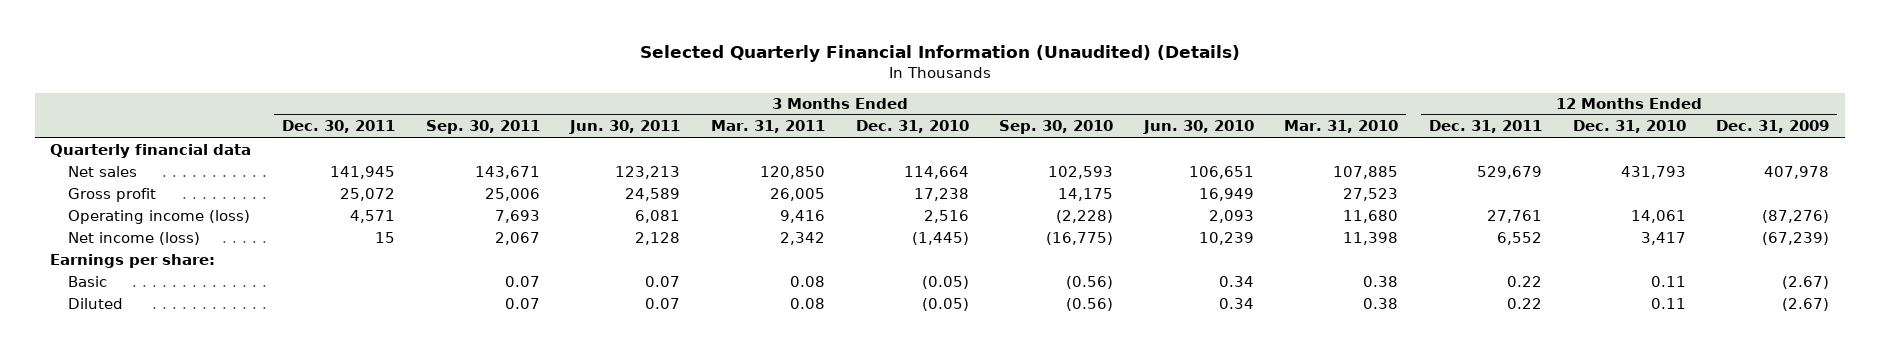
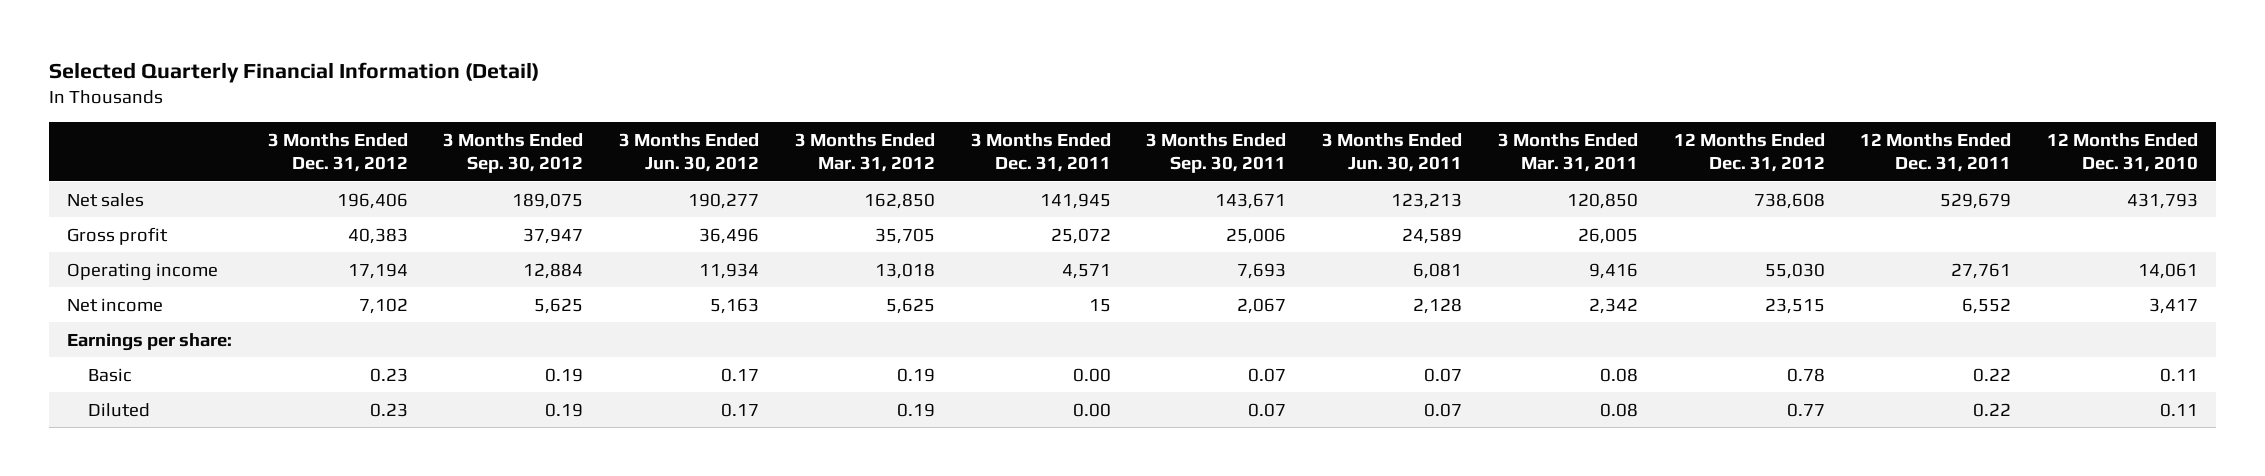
[639,44,1240,62] Selected Quarterly Financial Information (Unaudited) (Details) -> [49,62,540,84] Selected Quarterly Financial Information (Detail)
[281,120,395,134] Dec. 30, 2011 -> none
[855,120,969,134] Dec. 31, 2010 -> none
[999,120,1114,135] Sep. 30, 2010 -> none
[1142,120,1254,135] Jun. 30, 2010 -> none
[1284,120,1399,134] Mar. 31, 2010 -> none
[1716,120,1830,134] Dec. 31, 2009 -> none
none -> [267,133,408,173] 3 Months Ended Dec. 31, 2012
none -> [443,133,584,174] 3 Months Ended Sep. 30, 2012
none -> [619,133,760,173] 3 Months Ended Jun. 30, 2012
none -> [794,133,935,173] 3 Months Ended Mar. 31, 2012
none -> [970,133,1111,173] 3 Months Ended Dec. 31, 2011
none -> [1673,133,1825,173] 12 Months Ended Dec. 31, 2012
[50,143,252,158] Quarterly financial data -> none
[68,209,251,224] Operating income (loss) -> [66,262,218,281] Operating income
[68,231,201,245] Net income (loss) -> [66,297,163,312] Net income

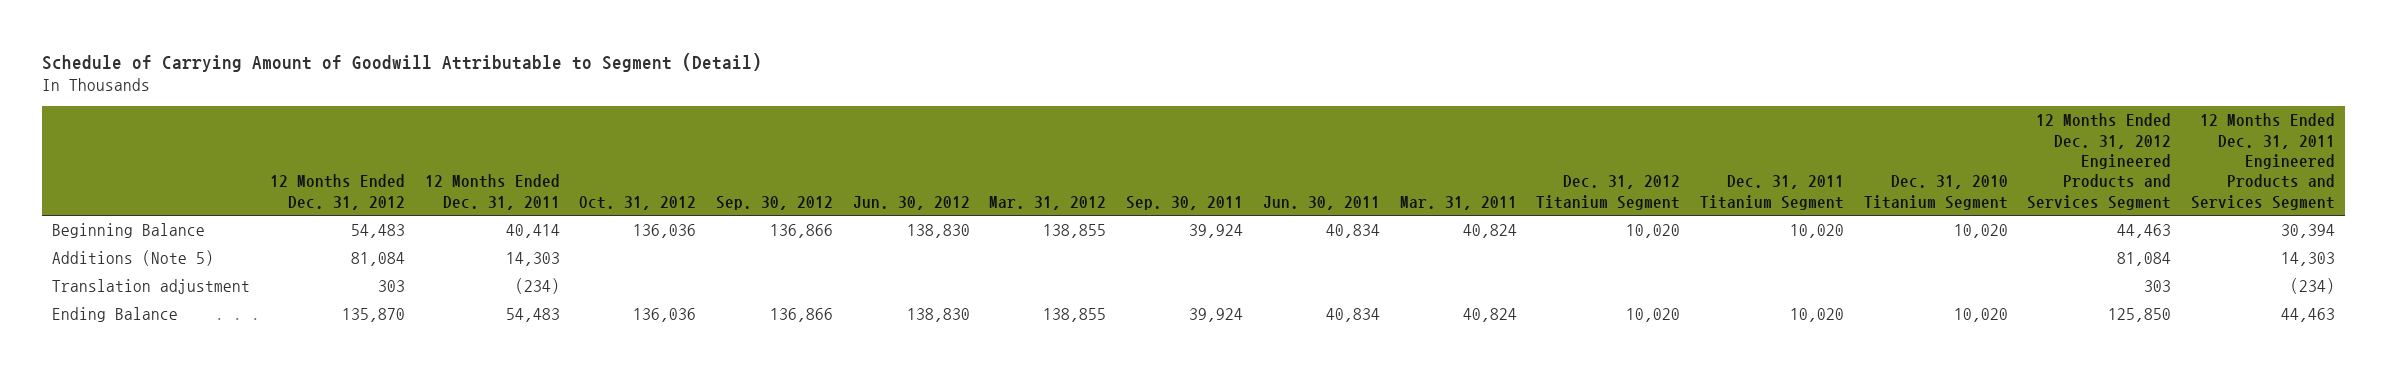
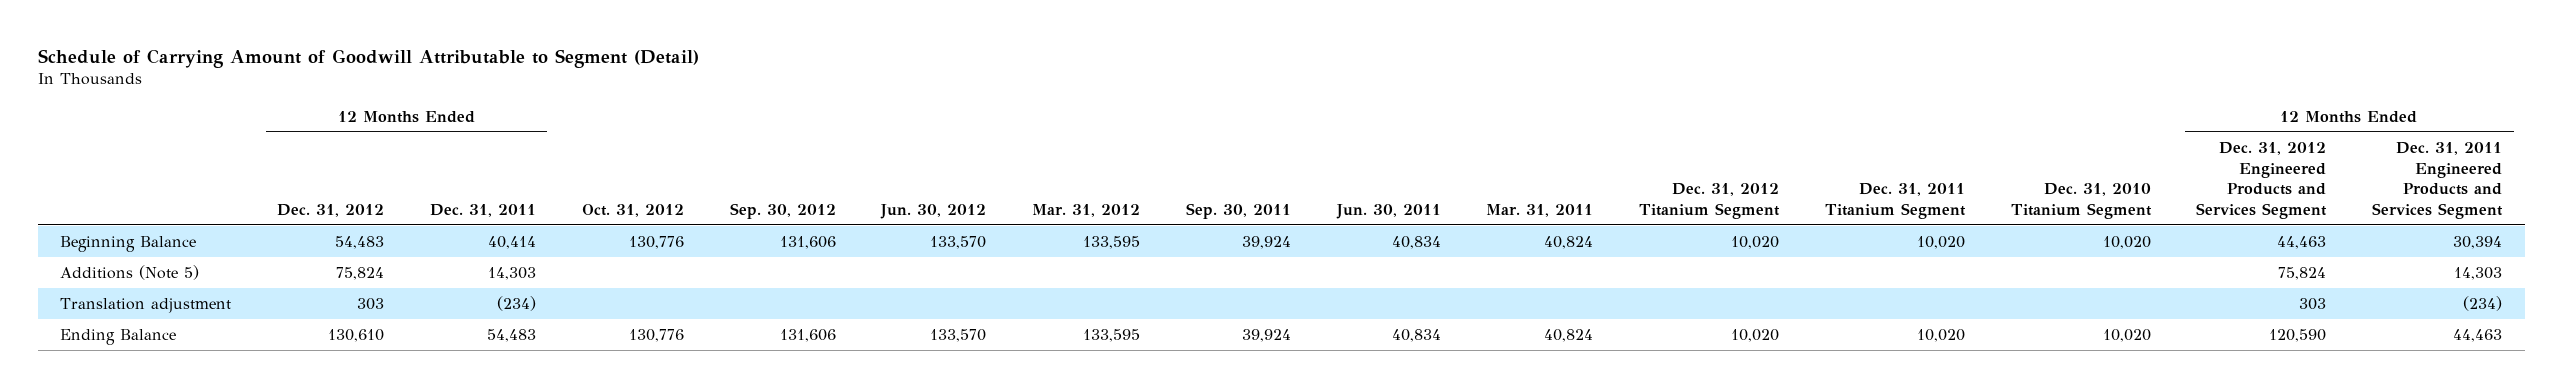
[633,224,697,239] 136,036 -> [628,236,684,250] 130,776
[770,224,834,239] 136,866 -> [779,236,836,250] 131,606
[906,224,970,239] 138,830 -> [930,236,987,250] 133,570
[1043,224,1107,239] 138,855 -> [1083,236,1141,250] 133,595
[350,252,405,267] 81,084 -> [336,267,385,281] 75,824
[2117,252,2172,267] 81,084 -> [2278,267,2327,281] 75,824
[341,308,405,323] 135,870 -> [328,329,385,343] 130,610
[633,308,697,323] 136,036 -> [628,329,684,343] 130,776
[770,308,834,323] 136,866 -> [779,329,836,343] 131,606
[906,308,970,323] 138,830 -> [930,329,987,343] 133,570
[1043,308,1107,323] 138,855 -> [1083,329,1141,343] 133,595
[2108,308,2172,323] 125,850 -> [2269,329,2327,343] 120,590

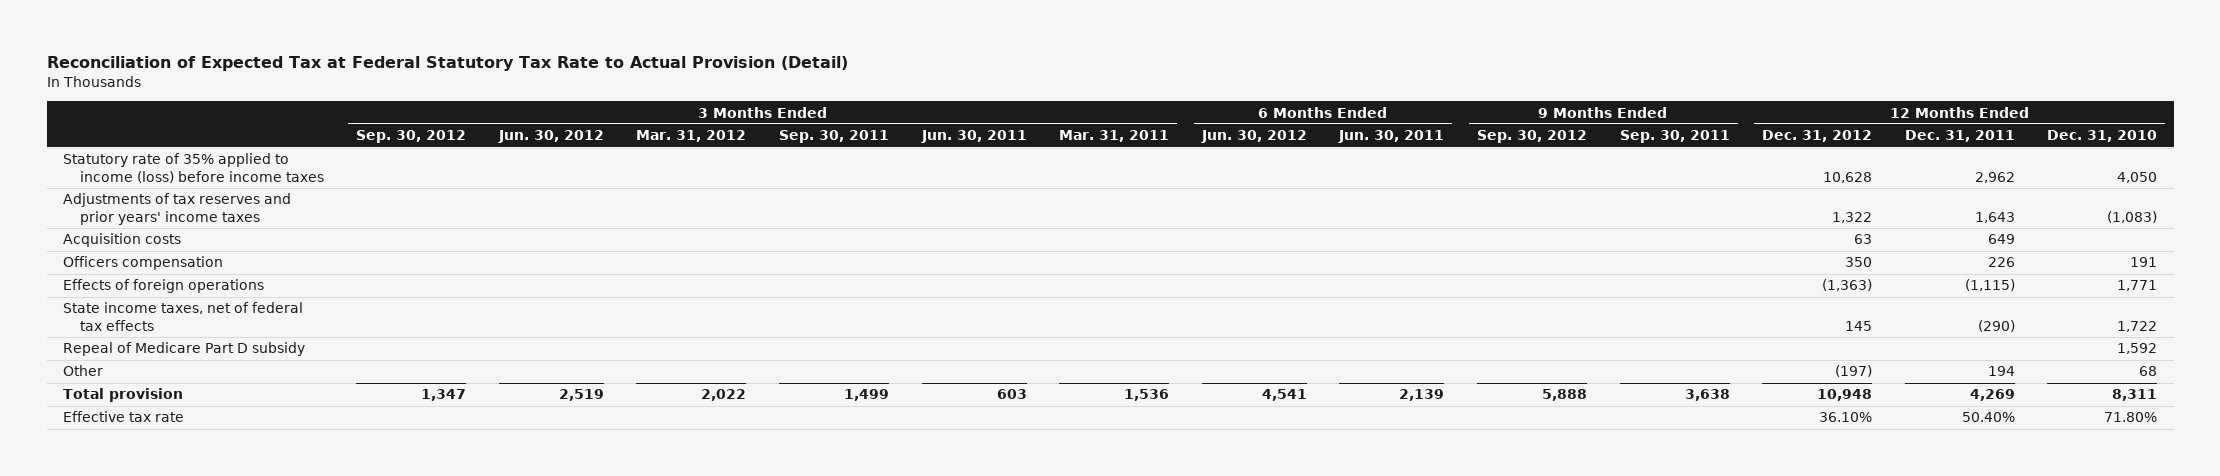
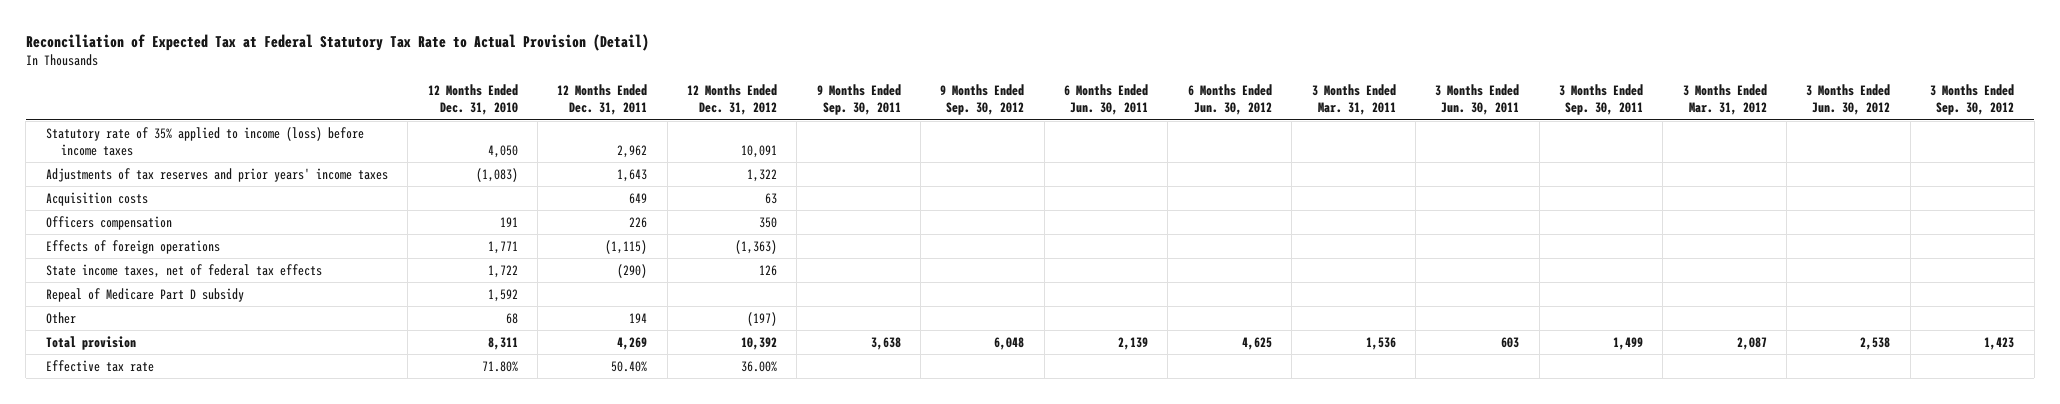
[1823,171,1873,183] 10,628 -> [740,144,777,158] 10,091
[1845,320,1873,331] 145 -> [758,264,777,276] 126
[421,389,467,402] 1,347 -> [1984,336,2015,350] 1,423
[558,389,604,402] 2,519 -> [1860,336,1891,350] 2,538
[701,389,747,402] 2,022 -> [1736,336,1767,350] 2,087
[1261,389,1307,402] 4,541 -> [1241,336,1272,350] 4,625
[1541,389,1587,402] 5,888 -> [994,336,1025,350] 6,048
[1817,389,1873,402] 10,948 -> [740,336,777,350] 10,392
[1819,412,1873,423] 36.10% -> [740,360,777,372] 36.00%

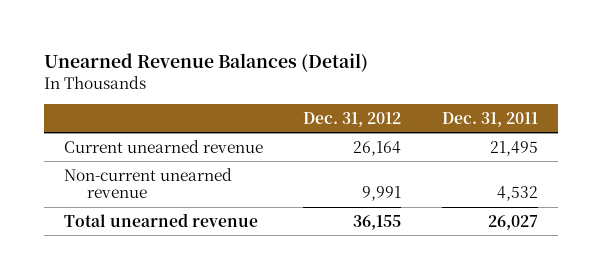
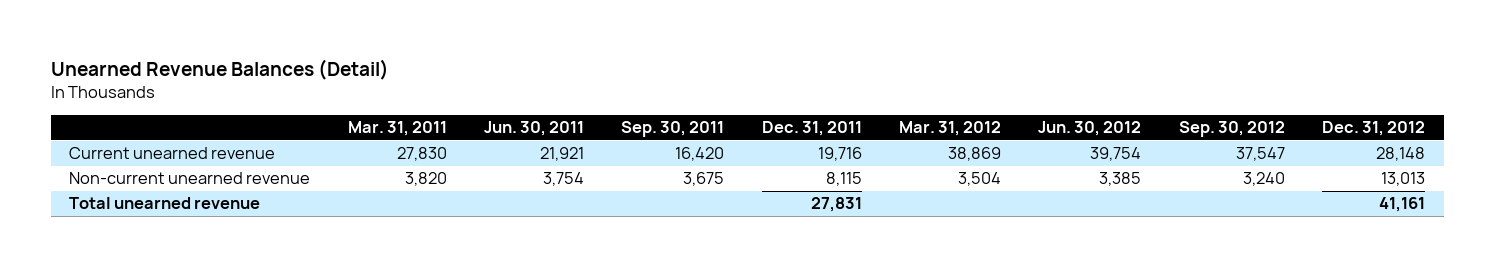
none -> [347,121,447,137] Mar. 31, 2011
none -> [483,121,584,137] Jun. 30, 2011
none -> [621,121,725,138] Sep. 30, 2011
none -> [898,121,1001,137] Mar. 31, 2012
none -> [1038,121,1142,137] Jun. 30, 2012
none -> [1178,121,1285,138] Sep. 30, 2012
[353,140,402,156] 26,164 -> [1375,147,1425,162] 28,148
[489,140,538,156] 21,495 -> [817,147,862,162] 19,716
[362,186,402,202] 9,991 -> [1380,172,1425,187] 13,013
[496,186,538,202] 4,532 -> [825,172,862,187] 8,115
[353,214,402,230] 36,155 -> [1378,197,1425,213] 41,161
[487,214,538,230] 26,027 -> [810,197,862,213] 27,831

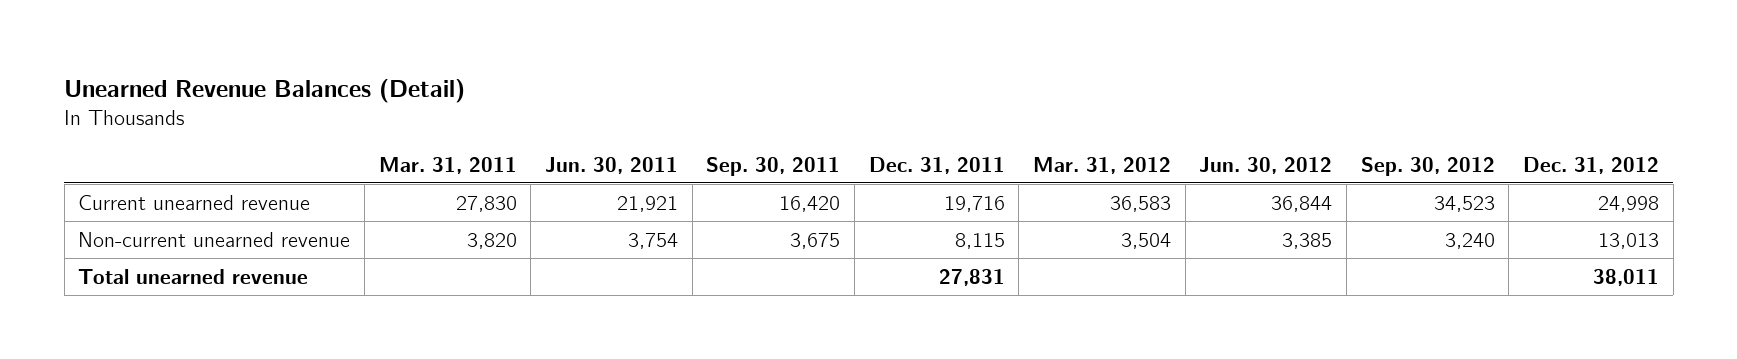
[947,147,1001,162] 38,869 -> [1110,195,1172,212] 36,583
[1090,147,1142,162] 39,754 -> [1271,195,1333,212] 36,844
[1235,147,1285,162] 37,547 -> [1433,195,1495,212] 34,523
[1375,147,1425,162] 28,148 -> [1598,195,1660,212] 24,998
[1378,197,1425,213] 41,161 -> [1593,268,1660,286] 38,011

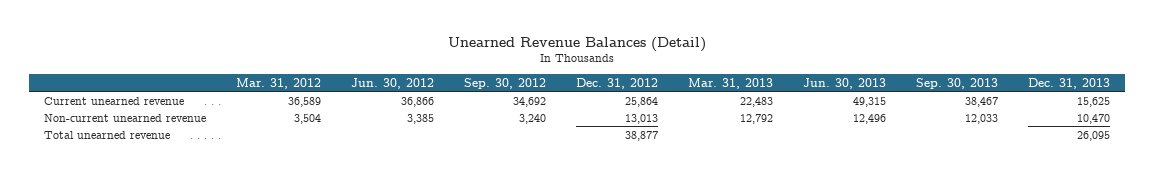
[378,156,517,174] Mar. 31, 2011 -> none
[545,156,679,174] Jun. 30, 2011 -> none
[706,156,841,176] Sep. 30, 2011 -> none
[868,156,1005,174] Dec. 31, 2011 -> none
none -> [687,77,773,89] Mar. 31, 2013
none -> [802,77,886,89] Jun. 30, 2013
none -> [915,77,998,89] Sep. 30, 2013
none -> [1027,77,1110,89] Dec. 31, 2013
[1110,195,1172,212] 36,583 -> [287,96,321,107] 36,589
[1271,195,1333,212] 36,844 -> [400,96,434,107] 36,866
[1433,195,1495,212] 34,523 -> [512,96,546,107] 34,692
[1598,195,1660,212] 24,998 -> [624,96,658,107] 25,864
[1593,268,1660,286] 38,011 -> [624,130,658,141] 38,877

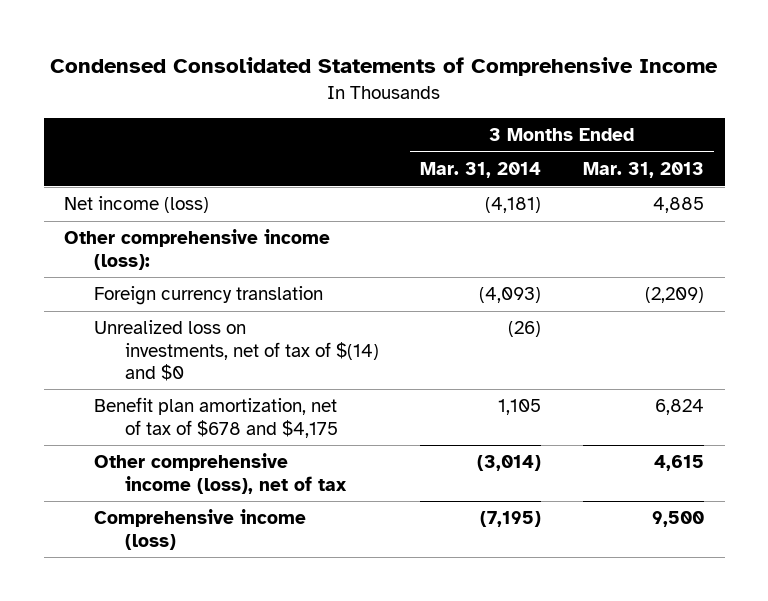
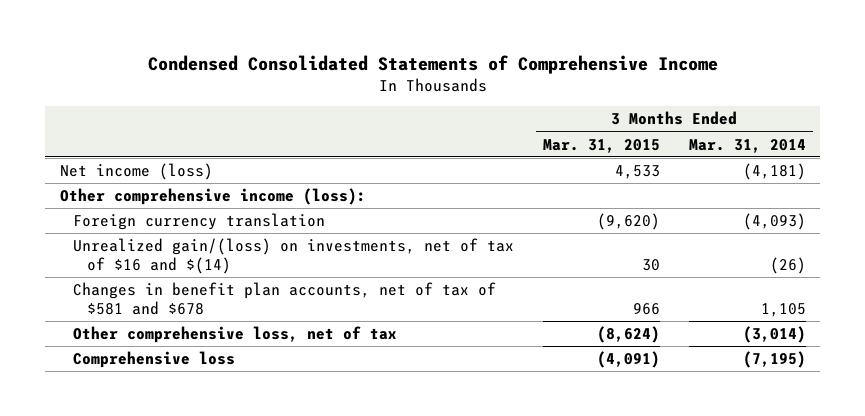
[582,162,704,179] Mar. 31, 2013 -> none
none -> [543,138,661,153] Mar. 31, 2015
[94,320,379,381] Unrealized loss on investments, net of tax of $(14) and $0 -> [73,238,515,274] Unrealized gain/(loss) on investments, net of tax of $16 and $(14)
[94,397,338,438] Benefit plan amortization, net of tax of $678 and $4,175 -> [73,282,497,315] Changes in benefit plan accounts, net of tax of $581 and $678
[94,453,347,494] Other comprehensive income (loss), net of tax -> [73,326,398,344] Other comprehensive loss, net of tax
[94,509,307,550] Comprehensive income (loss) -> [73,351,236,369] Comprehensive loss

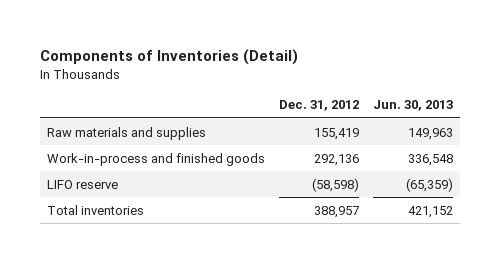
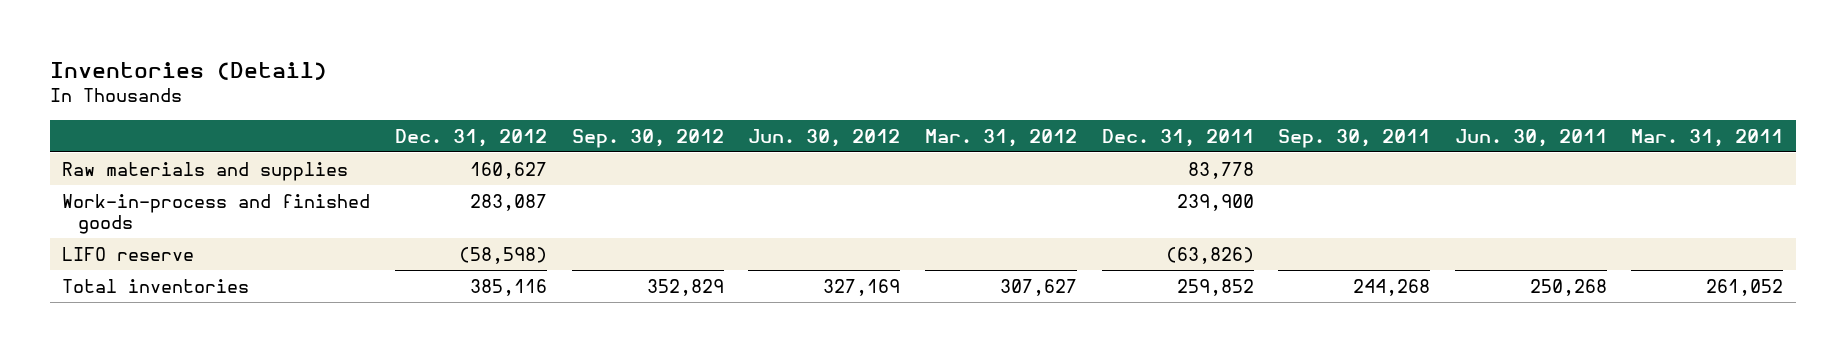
[40,48,299,65] Components of Inventories (Detail) -> [49,61,327,80] Inventories (Detail)
[372,100,453,112] Jun. 30, 2013 -> none
none -> [571,128,724,148] Sep. 30, 2012
none -> [748,128,901,147] Jun. 30, 2012
none -> [924,128,1077,147] Mar. 31, 2012
none -> [1101,128,1254,147] Dec. 31, 2011
none -> [1278,128,1431,148] Sep. 30, 2011
none -> [1454,128,1607,147] Jun. 30, 2011
none -> [1631,128,1784,147] Mar. 31, 2011
[314,127,360,140] 155,419 -> [469,161,547,179] 160,627
[314,153,360,166] 292,136 -> [469,193,547,211] 283,087
[314,205,360,218] 388,957 -> [469,278,547,296] 385,116

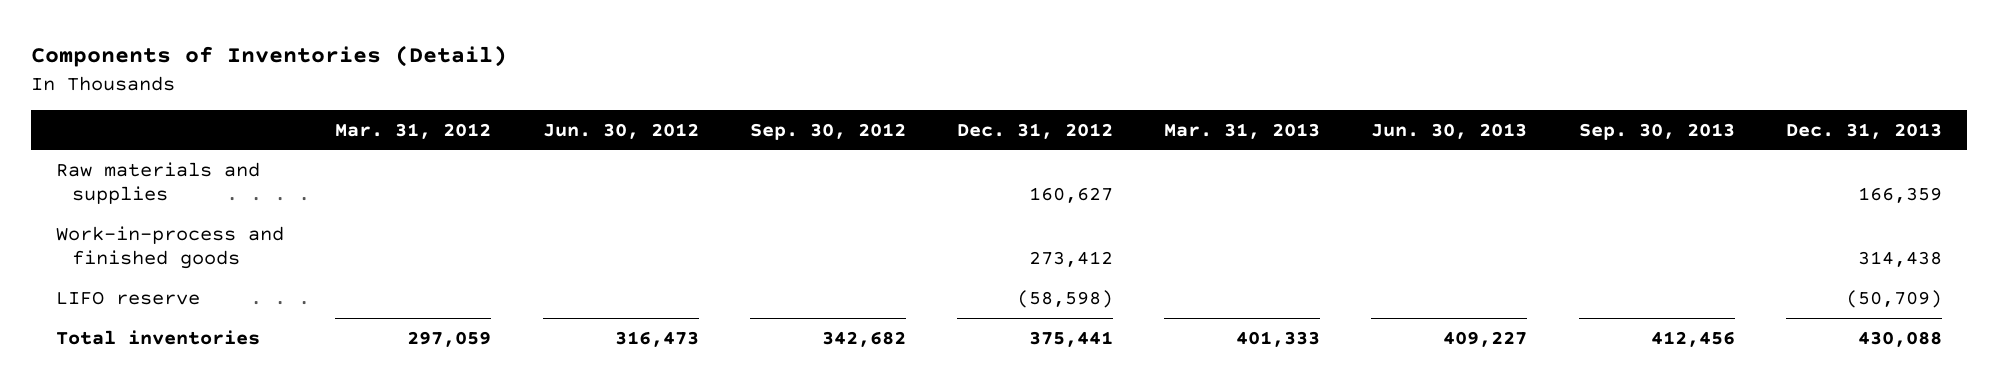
[49,61,327,80] Inventories (Detail) -> [30,45,507,68] Components of Inventories (Detail)
[1101,128,1254,147] Dec. 31, 2011 -> none
[1278,128,1431,148] Sep. 30, 2011 -> none
[1454,128,1607,147] Jun. 30, 2011 -> none
[1631,128,1784,147] Mar. 31, 2011 -> none
none -> [1164,122,1321,139] Mar. 31, 2013
none -> [1371,122,1528,139] Jun. 30, 2013
none -> [1578,122,1735,140] Sep. 30, 2013
none -> [1785,122,1942,139] Dec. 31, 2013
[469,193,547,211] 283,087 -> [1029,250,1114,267] 273,412
[469,278,547,296] 385,116 -> [1029,330,1114,347] 375,441
[646,278,724,296] 352,829 -> [821,330,906,347] 342,682
[823,278,901,296] 327,169 -> [614,330,699,347] 316,473
[999,278,1077,296] 307,627 -> [407,330,492,347] 297,059

